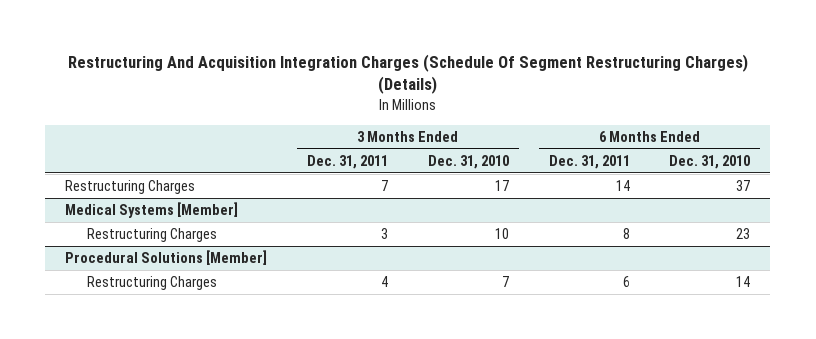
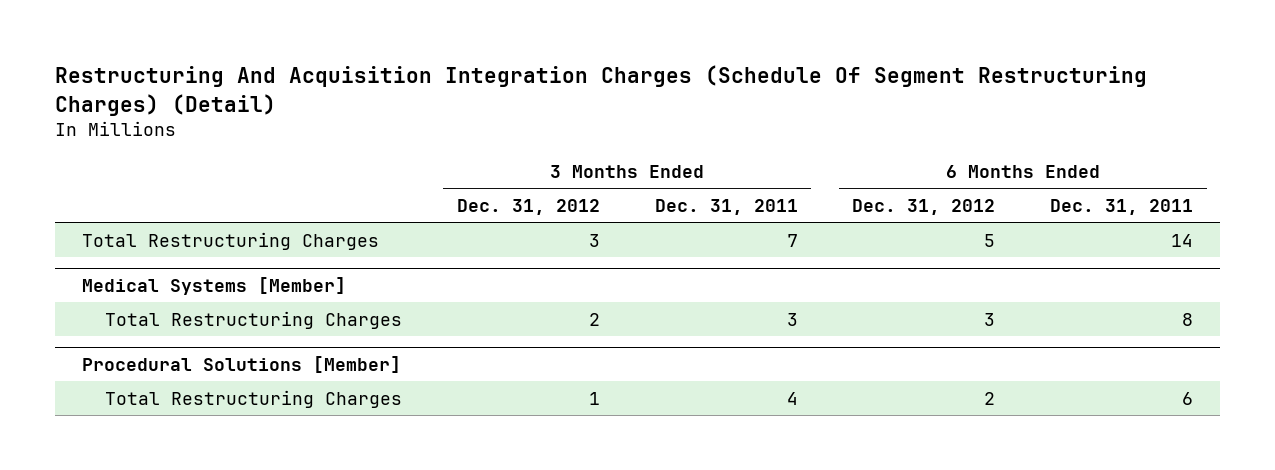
[67,53,748,95] Restructuring And Acquisition Integration Charges (Schedule Of Segment Restructuring Charges) (Details) -> [54,65,1147,116] Restructuring And Acquisition Integration Charges (Schedule Of Segment Restructuring Charges) (Detail)
[427,154,509,169] Dec. 31, 2010 -> none
[669,154,751,169] Dec. 31, 2010 -> none
none -> [456,198,600,215] Dec. 31, 2012
none -> [852,198,996,215] Dec. 31, 2012
[65,180,196,195] Restructuring Charges -> [82,231,380,250] Total Restructuring Charges
[87,228,218,243] Restructuring Charges -> [105,310,403,329] Total Restructuring Charges
[87,276,218,291] Restructuring Charges -> [105,389,403,408] Total Restructuring Charges

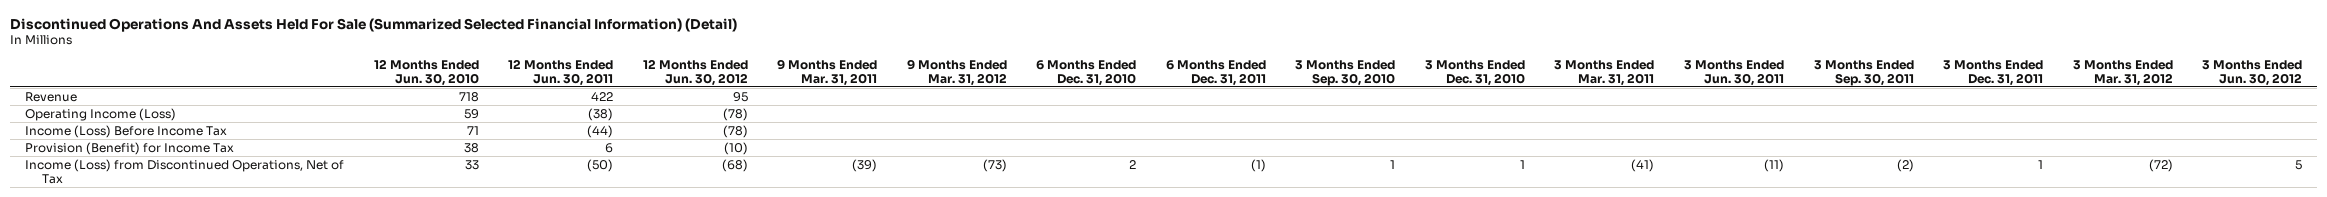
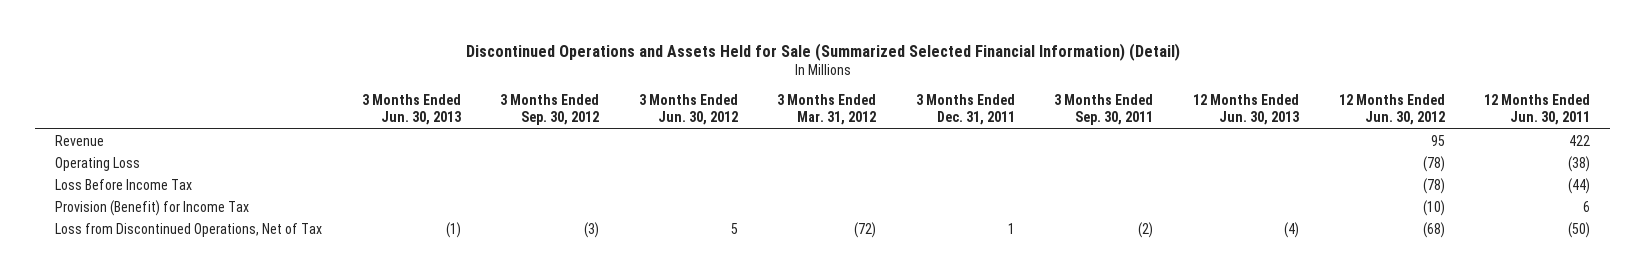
[10,17,738,32] Discontinued Operations And Assets Held For Sale (Summarized Selected Financial Information) (Detail) -> [465,42,1180,61] Discontinued Operations and Assets Held for Sale (Summarized Selected Financial Information) (Detail)
[373,58,479,86] 12 Months Ended Jun. 30, 2010 -> none
[777,58,878,86] 9 Months Ended Mar. 31, 2011 -> none
[906,58,1007,86] 9 Months Ended Mar. 31, 2012 -> none
[1036,59,1137,86] 6 Months Ended Dec. 31, 2010 -> none
[1165,59,1266,86] 6 Months Ended Dec. 31, 2011 -> none
[1295,59,1396,86] 3 Months Ended Sep. 30, 2010 -> none
[1424,59,1525,86] 3 Months Ended Dec. 31, 2010 -> none
[1554,59,1655,86] 3 Months Ended Mar. 31, 2011 -> none
[1684,59,1785,86] 3 Months Ended Jun. 30, 2011 -> none
none -> [361,94,461,126] 3 Months Ended Jun. 30, 2013
none -> [500,94,600,126] 3 Months Ended Sep. 30, 2012
none -> [1193,94,1300,126] 12 Months Ended Jun. 30, 2013
[25,107,177,121] Operating Income (Loss) -> [54,157,140,172] Operating Loss
[25,124,228,138] Income (Loss) Before Income Tax -> [54,179,192,191] Loss Before Income Tax
[25,158,345,184] Income (Loss) from Discontinued Operations, Net of Tax -> [54,223,322,238] Loss from Discontinued Operations, Net of Tax

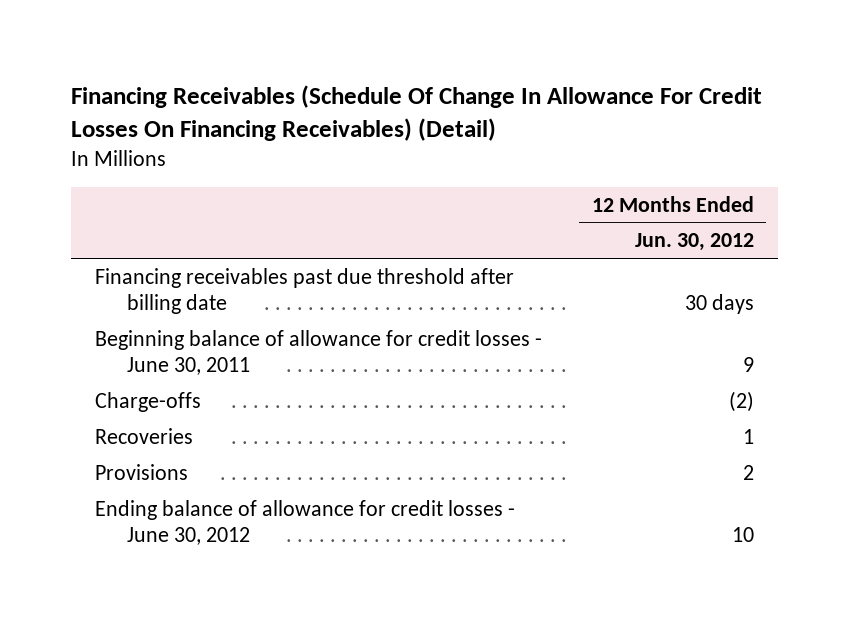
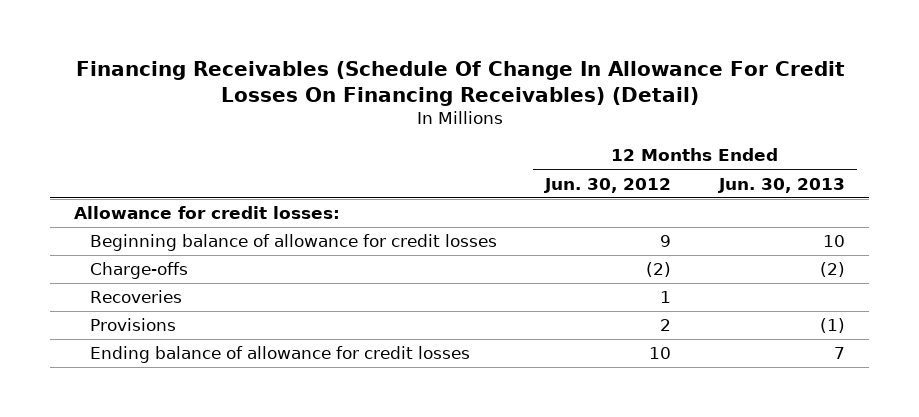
none -> [718,177,846,193] Jun. 30, 2013
[95,267,515,315] Financing receivables past due threshold after billing date -> none
none -> [73,206,340,220] Allowance for credit losses:
[95,329,543,376] Beginning balance of allowance for credit losses - June 30, 2011 -> [90,234,498,252] Beginning balance of allowance for credit losses
[95,499,516,546] Ending balance of allowance for credit losses - June 30, 2012 -> [90,346,471,364] Ending balance of allowance for credit losses

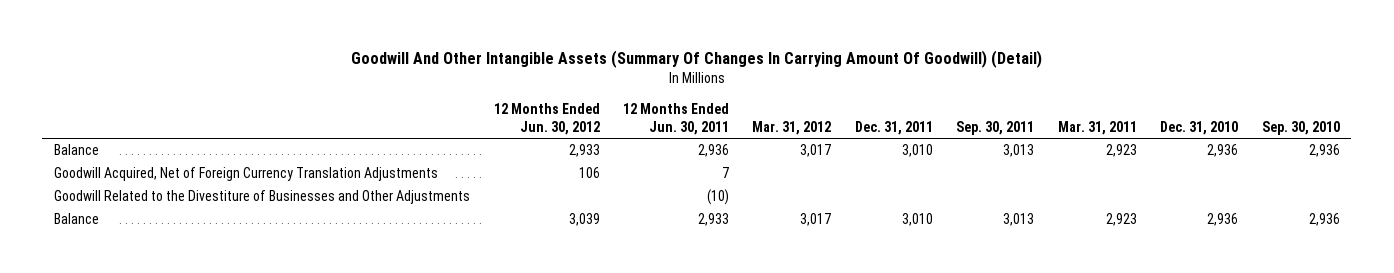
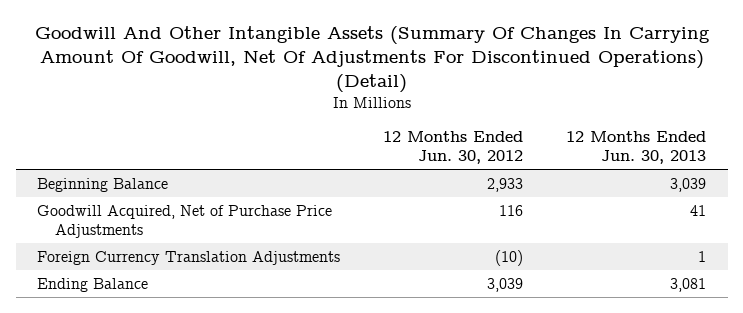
[350,50,1042,69] Goodwill And Other Intangible Assets (Summary Of Changes In Carrying Amount Of Goodwill) (Detail) -> [34,26,710,93] Goodwill And Other Intangible Assets (Summary Of Changes In Carrying Amount Of Goodwill, Net Of Adjustments For Discontinued Operations) (Detail)
[622,102,729,135] 12 Months Ended Jun. 30, 2011 -> none
[752,120,832,135] Mar. 31, 2012 -> none
[854,120,933,135] Dec. 31, 2011 -> none
[956,120,1035,135] Sep. 30, 2011 -> none
[1057,120,1137,135] Mar. 31, 2011 -> none
[1160,120,1239,135] Dec. 31, 2010 -> none
[1261,120,1340,135] Sep. 30, 2010 -> none
none -> [566,130,707,165] 12 Months Ended Jun. 30, 2013
[54,190,471,205] Goodwill Related to the Divestiture of Businesses and Other Adjustments -> none
[54,144,100,156] Balance -> [37,177,169,192] Beginning Balance
none -> [37,204,333,239] Goodwill Acquired, Net of Purchase Price Adjustments
[54,167,439,182] Goodwill Acquired, Net of Foreign Currency Translation Adjustments -> [37,250,341,265] Foreign Currency Translation Adjustments
[578,167,600,179] 106 -> [495,249,524,266] (10)
[54,213,100,225] Balance -> [37,277,149,292] Ending Balance

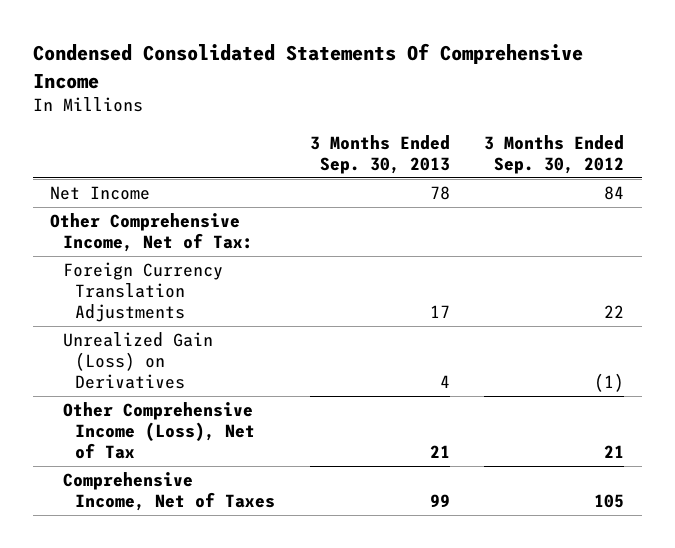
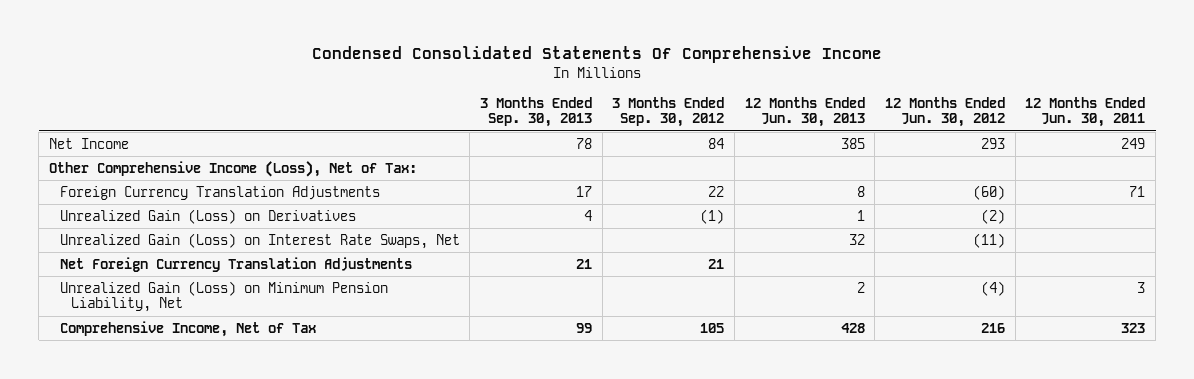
none -> [744,96,865,128] 12 Months Ended Jun. 30, 2013
none -> [885,96,1006,128] 12 Months Ended Jun. 30, 2012
none -> [1025,96,1146,128] 12 Months Ended Jun. 30, 2011
[50,213,253,252] Other Comprehensive Income, Net of Tax: -> [48,160,417,177] Other Comprehensive Income (Loss), Net of Tax:
none -> [59,232,460,249] Unrealized Gain (Loss) on Interest Rate Swaps, Net
[62,402,256,459] Other Comprehensive Income (Loss), Net of Tax -> [59,256,412,272] Net Foreign Currency Translation Adjustments
none -> [59,280,388,313] Unrealized Gain (Loss) on Minimum Pension Liability, Net
[62,472,276,511] Comprehensive Income, Net of Taxes -> [59,320,316,337] Comprehensive Income, Net of Tax

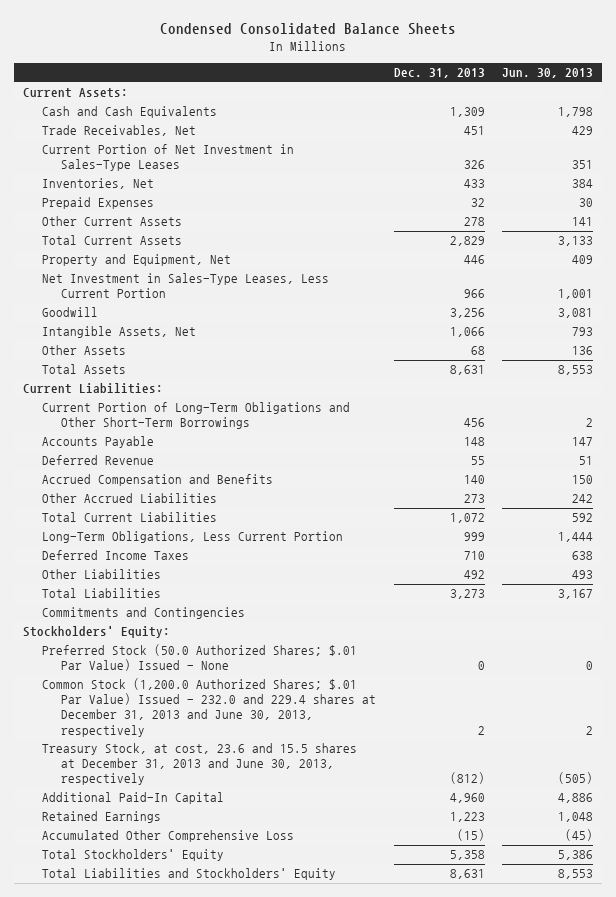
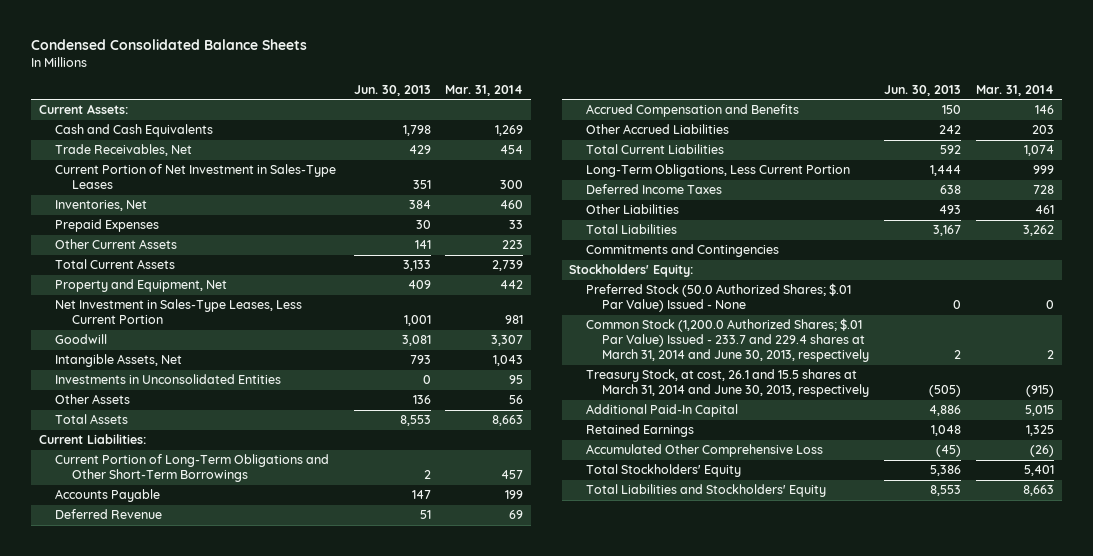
[393,68,485,79] Dec. 31, 2013 -> none
none -> [445,84,524,96] Mar. 31, 2014
none -> [55,374,282,385] Investments in Unconsolidated Entities
[41,678,377,737] Common Stock (1,200.0 Authorized Shares; $.01 Par Value) Issued - 232.0 and 229.4 shares at December 31, 2013 and June 30, 2013, respectively -> [585,318,870,363] Common Stock (1,200.0 Authorized Shares; $.01 Par Value) Issued - 233.7 and 229.4 shares at March 31, 2014 and June 30, 2013, respectively
[41,743,357,786] Treasury Stock, at cost, 23.6 and 15.5 shares at December 31, 2013 and June 30, 2013, respectively -> [585,369,870,398] Treasury Stock, at cost, 26.1 and 15.5 shares at March 31, 2014 and June 30, 2013, respectively

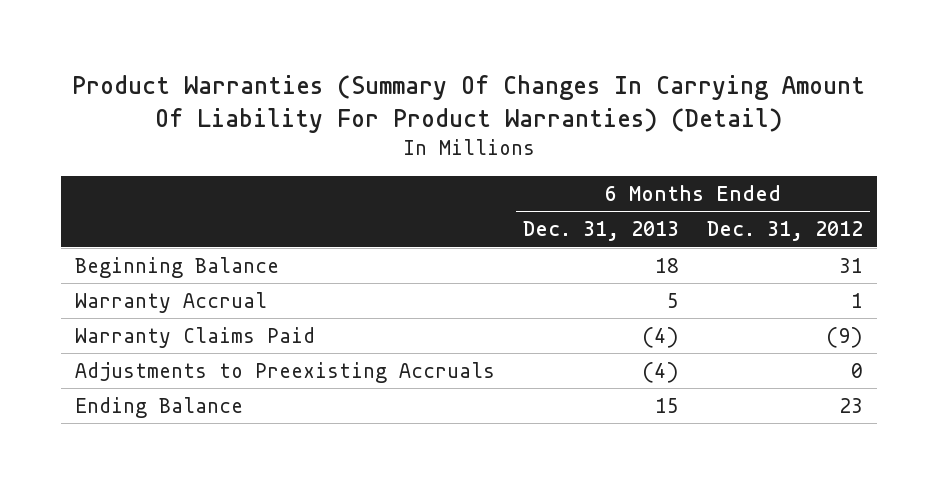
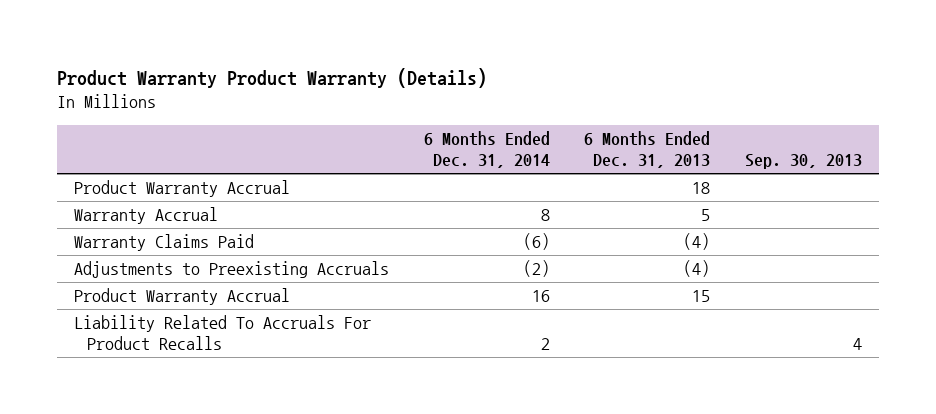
[72,74,866,133] Product Warranties (Summary Of Changes In Carrying Amount Of Liability For Product Warranties) (Detail) -> [57,68,488,89] Product Warranty Product Warranty (Details)
[707,221,864,242] Dec. 31, 2012 -> none
none -> [423,130,550,169] 6 Months Ended Dec. 31, 2014
none -> [744,154,862,170] Sep. 30, 2013
[75,256,280,278] Beginning Balance -> [74,180,291,198] Product Warranty Accrual
[75,396,244,418] Ending Balance -> [74,288,291,306] Product Warranty Accrual
none -> [74,315,372,351] Liability Related To Accruals For Product Recalls

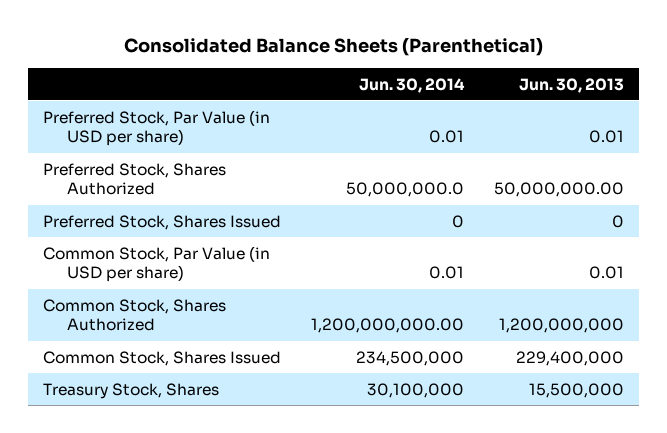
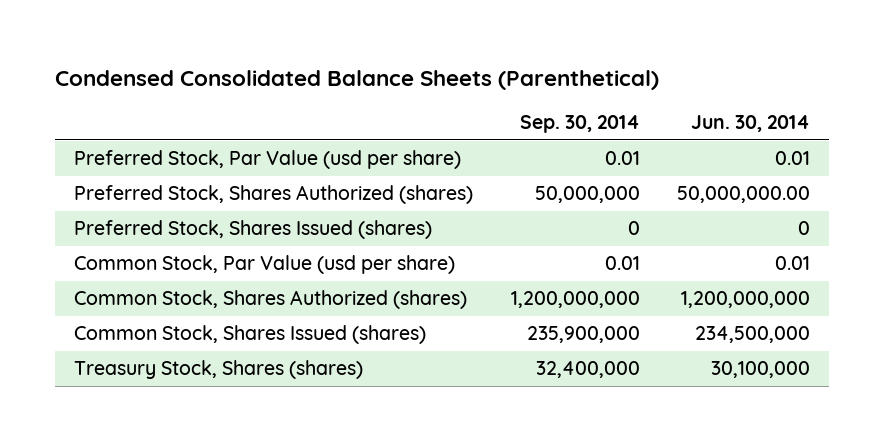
[123,38,543,57] Consolidated Balance Sheets (Parenthetical) -> [55,69,660,90] Condensed Consolidated Balance Sheets (Parenthetical)
[519,77,625,93] Jun. 30, 2013 -> none
none -> [519,115,640,134] Sep. 30, 2014
[43,109,271,147] Preferred Stock, Par Value (in USD per share) -> [73,150,461,170] Preferred Stock, Par Value (usd per share)
[43,162,227,196] Preferred Stock, Shares Authorized -> [73,185,473,205] Preferred Stock, Shares Authorized (shares)
[346,182,465,198] 50,000,000.0 -> [677,186,811,204] 50,000,000.00
[43,214,282,230] Preferred Stock, Shares Issued -> [73,220,432,240] Preferred Stock, Shares Issued (shares)
[43,245,271,283] Common Stock, Par Value (in USD per share) -> [73,255,455,275] Common Stock, Par Value (usd per share)
[43,298,227,332] Common Stock, Shares Authorized -> [73,290,467,310] Common Stock, Shares Authorized (shares)
[311,318,465,334] 1,200,000,000.00 -> [681,291,811,309] 1,200,000,000
[43,350,282,366] Common Stock, Shares Issued -> [73,325,426,345] Common Stock, Shares Issued (shares)
[43,382,220,399] Treasury Stock, Shares -> [73,360,363,380] Treasury Stock, Shares (shares)

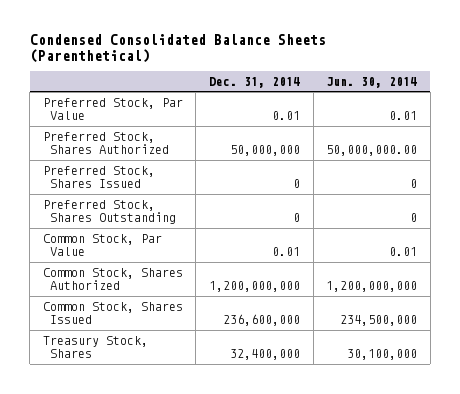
[519,115,640,134] Sep. 30, 2014 -> none
none -> [208,76,300,88] Dec. 31, 2014
[73,150,461,170] Preferred Stock, Par Value (usd per share) -> [42,97,183,120] Preferred Stock, Par Value
[73,185,473,205] Preferred Stock, Shares Authorized (shares) -> [42,131,170,154] Preferred Stock, Shares Authorized
[73,220,432,240] Preferred Stock, Shares Issued (shares) -> [42,165,155,188] Preferred Stock, Shares Issued
none -> [42,199,177,224] Preferred Stock, Shares Outstanding
[73,255,455,275] Common Stock, Par Value (usd per share) -> [42,233,162,256] Common Stock, Par Value
[73,290,467,310] Common Stock, Shares Authorized (shares) -> [42,267,183,290] Common Stock, Shares Authorized
[73,325,426,345] Common Stock, Shares Issued (shares) -> [42,301,183,324] Common Stock, Shares Issued
[73,360,363,380] Treasury Stock, Shares (shares) -> [42,335,148,358] Treasury Stock, Shares

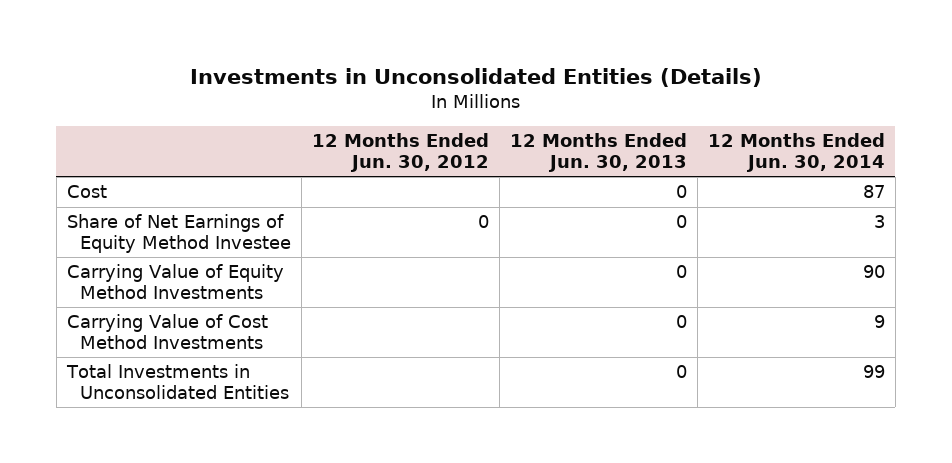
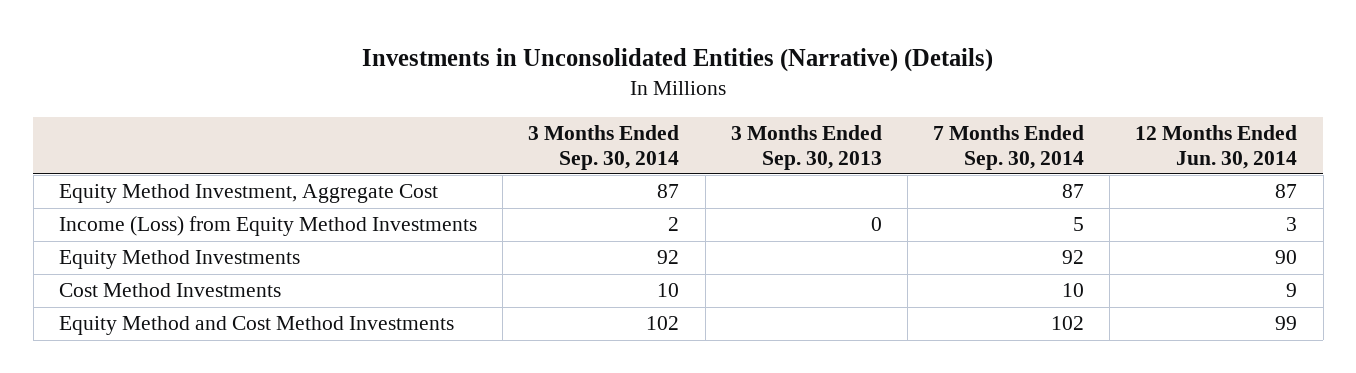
[189,67,762,87] Investments in Unconsolidated Entities (Details) -> [362,48,994,73] Investments in Unconsolidated Entities (Narrative) (Details)
[311,132,489,172] 12 Months Ended Jun. 30, 2012 -> none
[509,132,687,172] 12 Months Ended Jun. 30, 2013 -> none
none -> [528,124,680,170] 3 Months Ended Sep. 30, 2014
none -> [730,124,882,170] 3 Months Ended Sep. 30, 2013
none -> [933,124,1085,170] 7 Months Ended Sep. 30, 2014
[66,185,107,199] Cost -> [58,184,438,204] Equity Method Investment, Aggregate Cost
[66,214,291,254] Share of Net Earnings of Equity Method Investee -> [58,216,477,237] Income (Loss) from Equity Method Investments
[66,264,284,300] Carrying Value of Equity Method Investments -> [58,250,300,270] Equity Method Investments
[66,314,268,350] Carrying Value of Cost Method Investments -> [58,283,281,298] Cost Method Investments
[65,364,289,400] Total Investments in Unconsolidated Entities -> [58,316,454,336] Equity Method and Cost Method Investments

